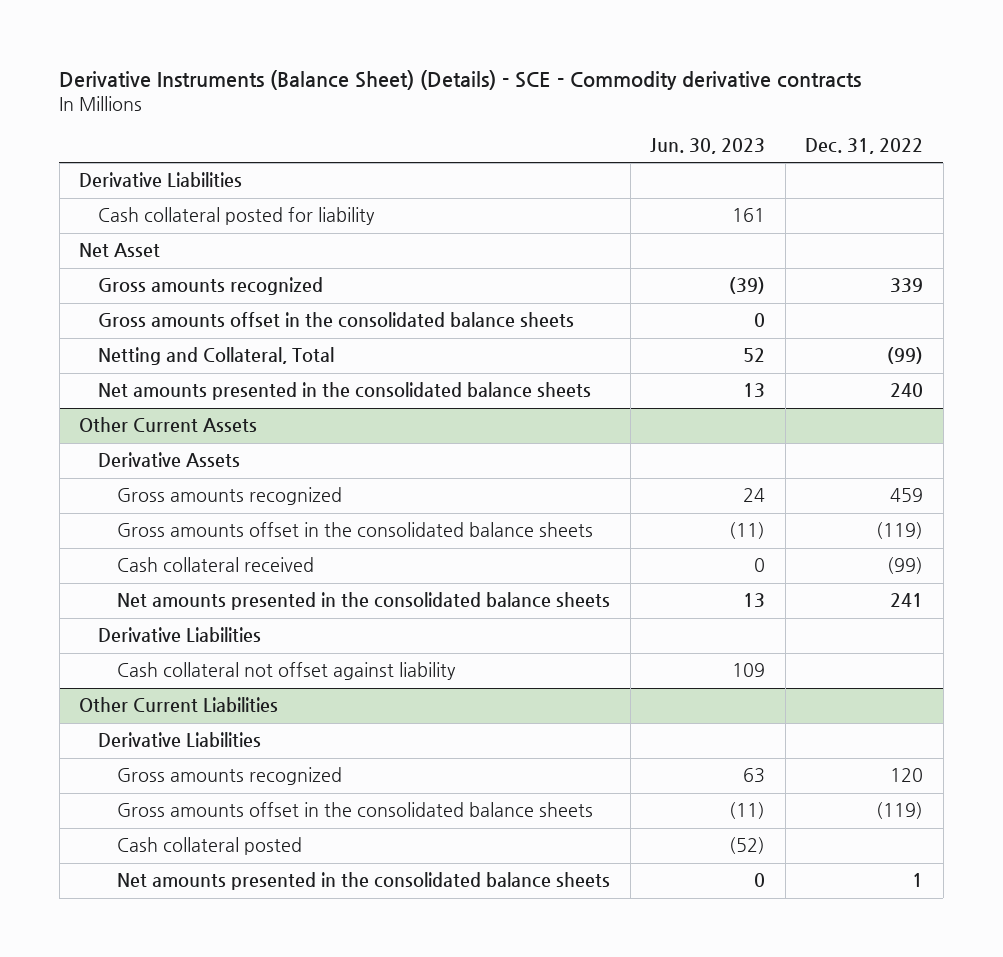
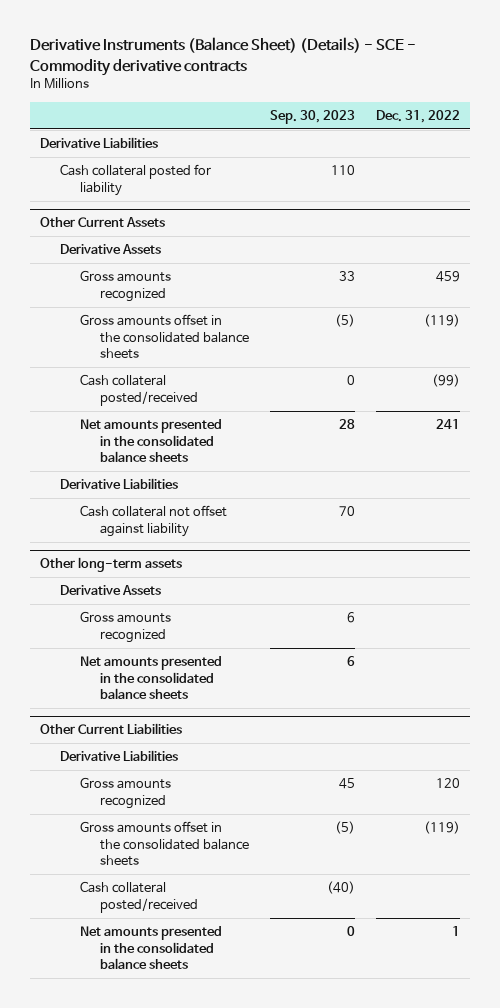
[650,137,766,154] Jun. 30, 2023 -> none
none -> [269,109,355,124] Sep. 30, 2023
[79,243,161,258] Net Asset -> none
[98,277,324,296] Gross amounts recognized -> none
[98,312,575,329] Gross amounts offset in the consolidated balance sheets -> none
[98,347,335,366] Netting and Collateral, Total -> none
[98,382,592,401] Net amounts presented in the consolidated balance sheets -> none
[117,557,315,573] Cash collateral received -> [79,374,198,406] Cash collateral posted/received
none -> [40,557,183,573] Other long-term assets
none -> [60,585,162,596] Derivative Assets
none -> [79,611,171,643] Gross amounts recognized
none -> [79,656,222,700] Net amounts presented in the consolidated balance sheets
[117,837,303,856] Cash collateral posted -> [79,881,198,913] Cash collateral posted/received

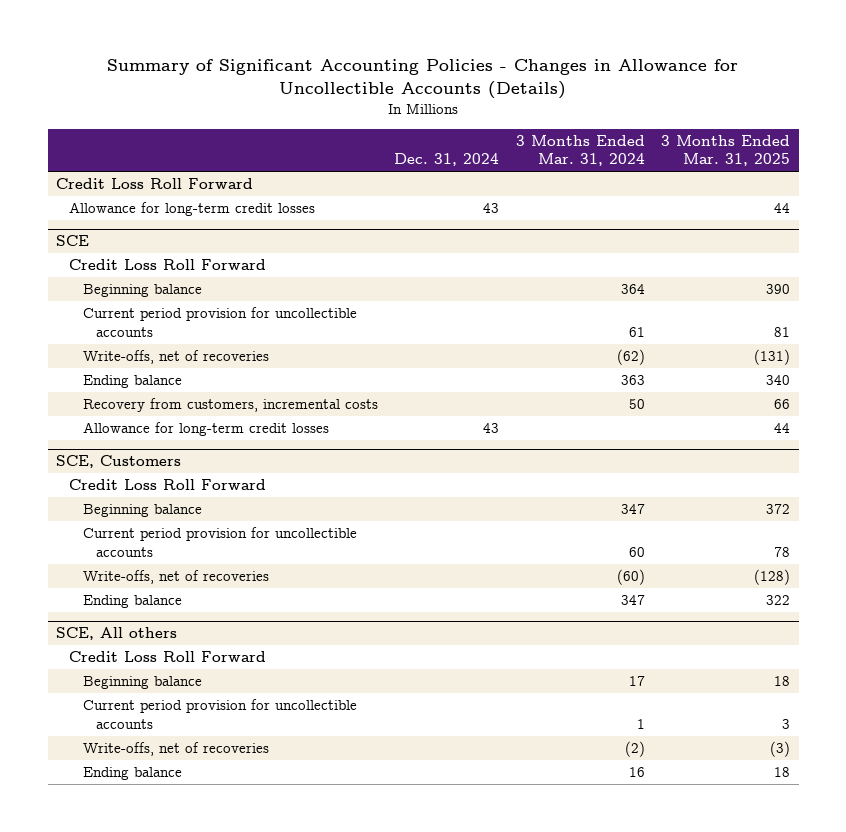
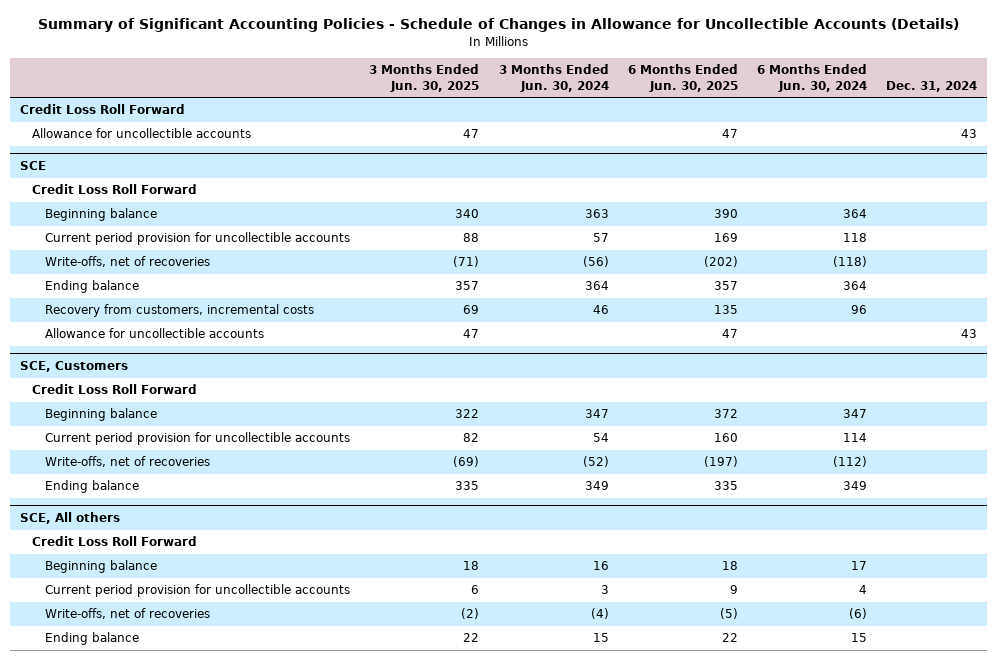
[107,58,739,99] Summary of Significant Accounting Policies - Changes in Allowance for Uncollectible Accounts (Details) -> [37,18,959,33] Summary of Significant Accounting Policies - Schedule of Changes in Allowance for Uncollectible Accounts (Details)
[515,135,645,167] 3 Months Ended Mar. 31, 2024 -> none
[661,135,791,167] 3 Months Ended Mar. 31, 2025 -> none
none -> [369,64,480,92] 3 Months Ended Jun. 30, 2025
none -> [498,64,609,92] 3 Months Ended Jun. 30, 2024
none -> [627,64,738,92] 6 Months Ended Jun. 30, 2025
none -> [757,64,868,92] 6 Months Ended Jun. 30, 2024
[69,202,316,217] Allowance for long-term credit losses -> [32,128,252,139] Allowance for uncollectible accounts
[82,422,329,437] Allowance for long-term credit losses -> [45,328,265,339] Allowance for uncollectible accounts

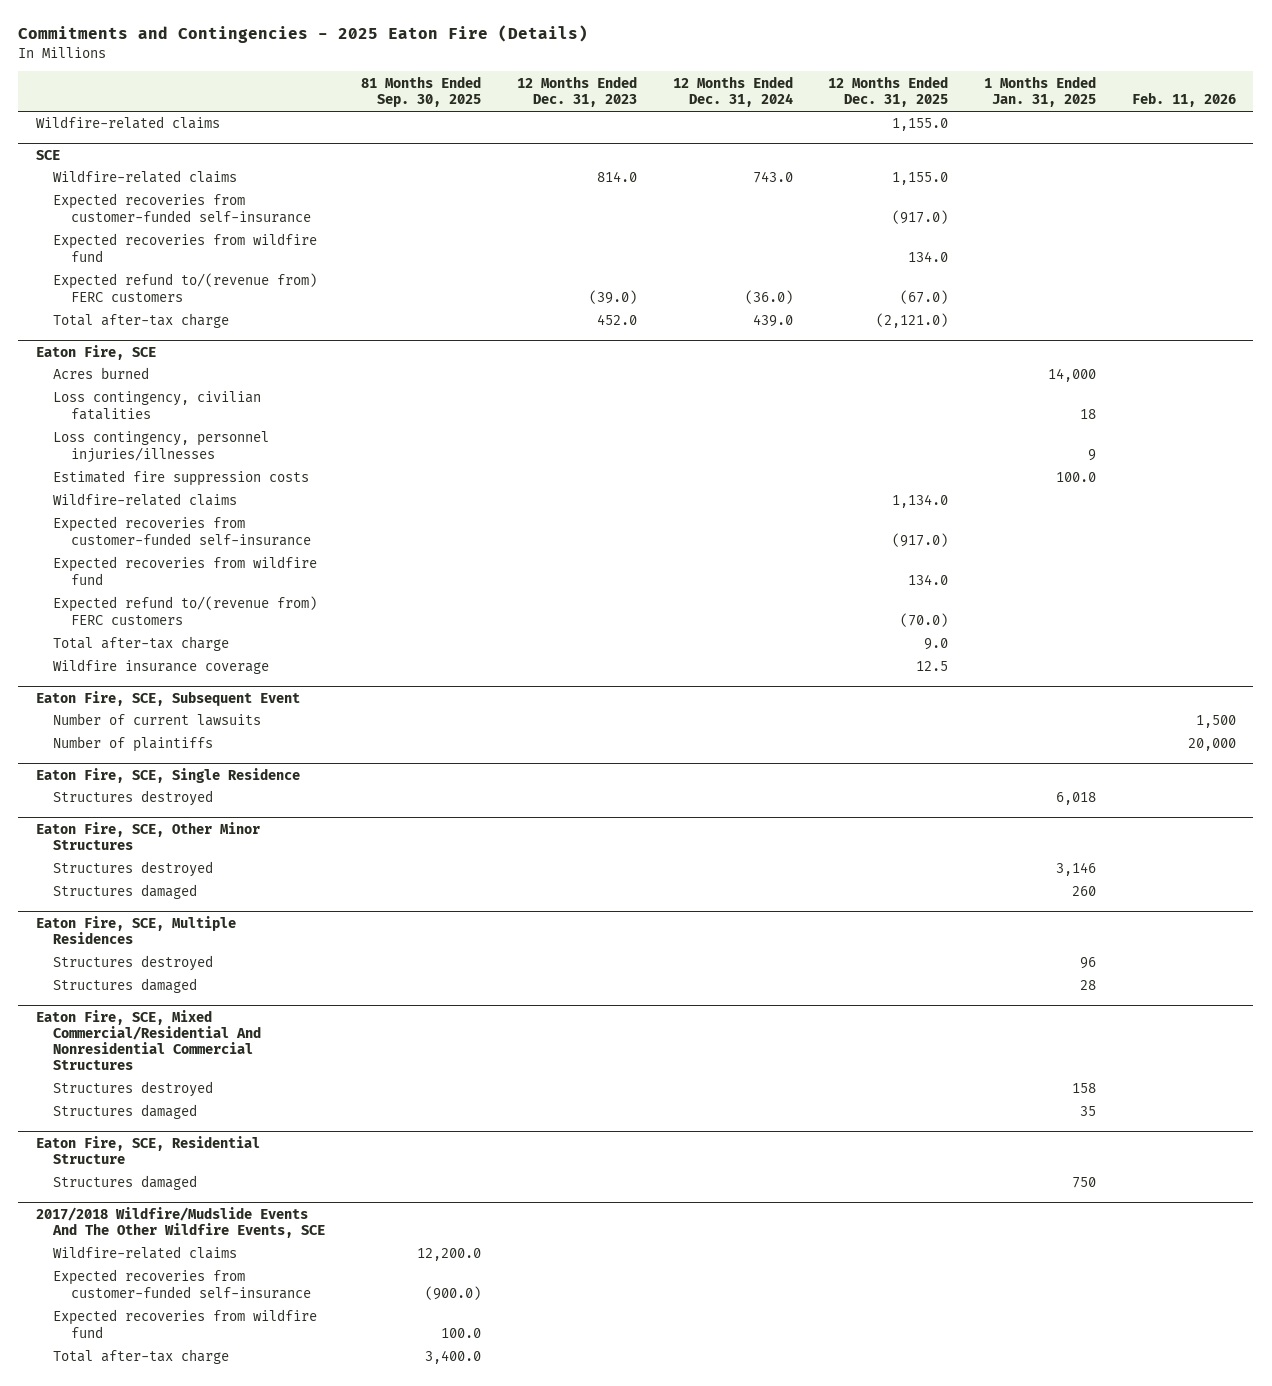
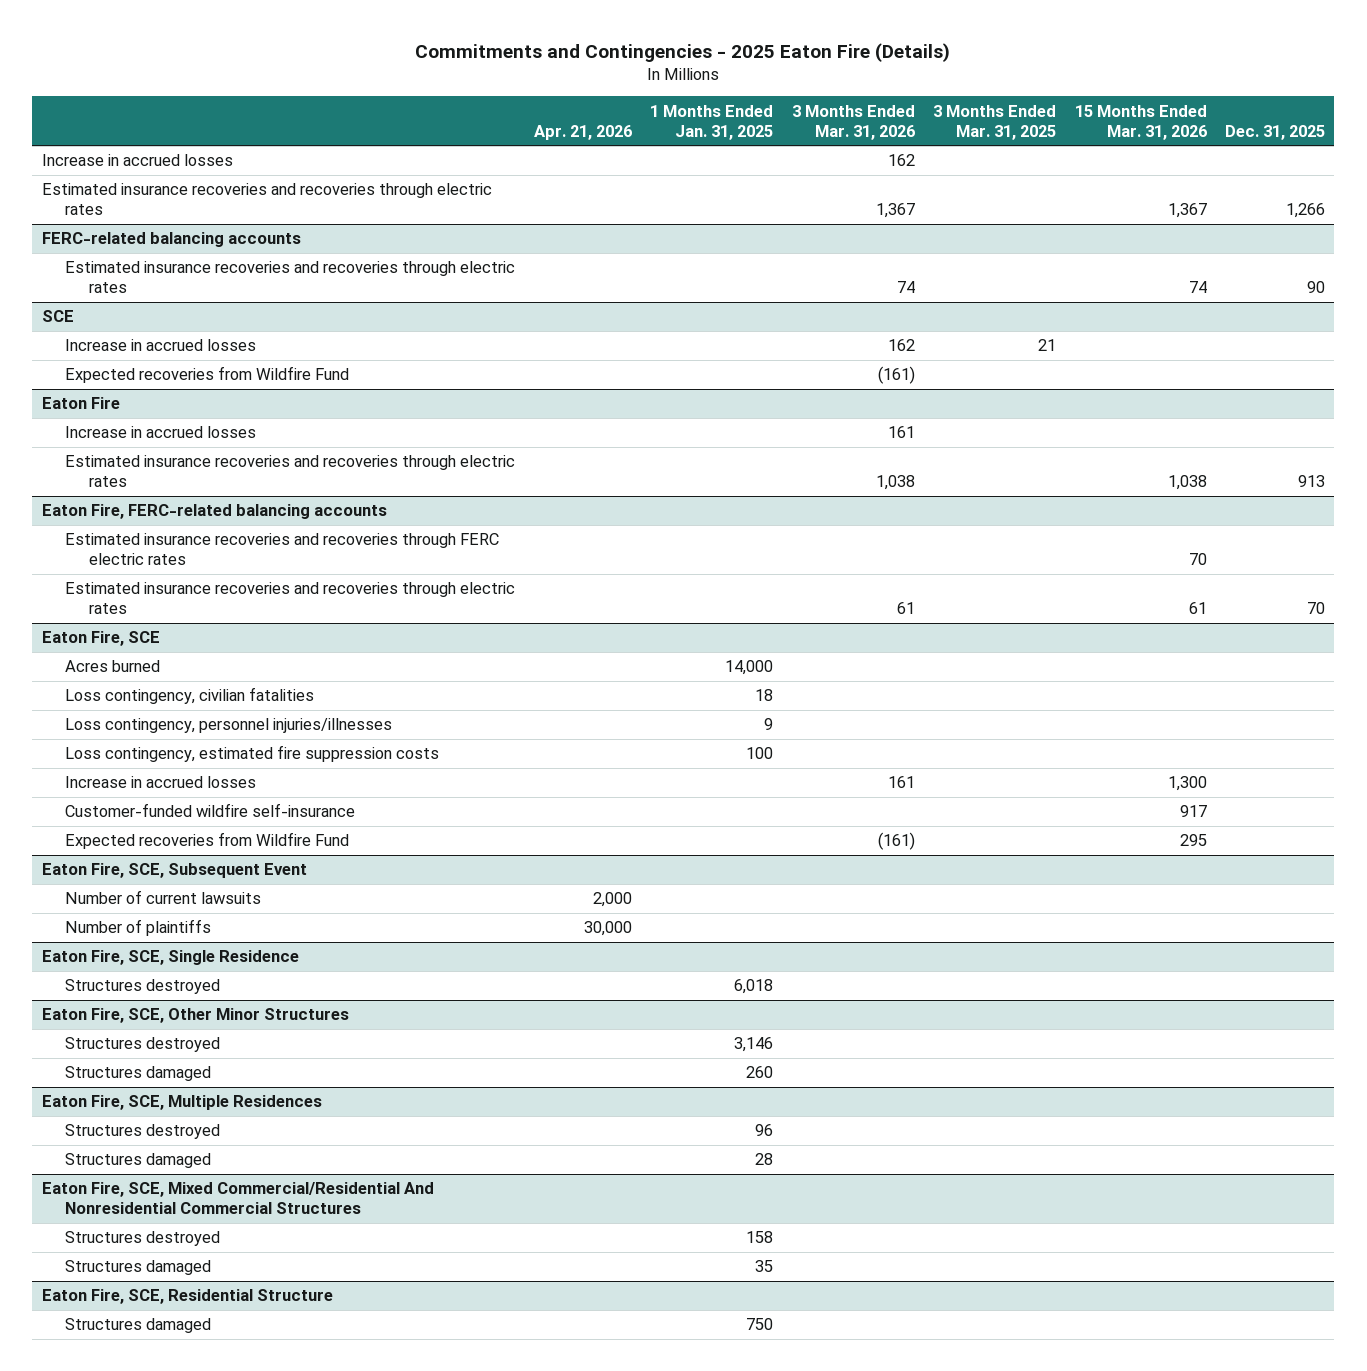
[361,75,482,108] 81 Months Ended Sep. 30, 2025 -> none
[516,75,637,108] 12 Months Ended Dec. 31, 2023 -> none
[672,75,793,108] 12 Months Ended Dec. 31, 2024 -> none
[828,75,949,108] 12 Months Ended Dec. 31, 2025 -> none
[1131,92,1236,108] Feb. 11, 2026 -> none
none -> [533,124,632,140] Apr. 21, 2026
none -> [791,104,915,140] 3 Months Ended Mar. 31, 2026
none -> [933,104,1057,140] 3 Months Ended Mar. 31, 2025
none -> [1074,104,1207,140] 15 Months Ended Mar. 31, 2026
none -> [1224,124,1325,140] Dec. 31, 2025
[36,116,221,130] Wildfire-related claims -> [41,154,233,167] Increase in accrued losses
none -> [41,183,492,216] Estimated insurance recoveries and recoveries through electric rates
none -> [41,232,301,248] FERC-related balancing accounts
none -> [65,261,516,294] Estimated insurance recoveries and recoveries through electric rates
[53,193,311,223] Expected recoveries from customer-funded self-insurance -> none
[53,273,318,302] Expected refund to/(revenue from) FERC customers -> none
[53,313,230,329] Total after-tax charge -> none
[53,170,238,184] Wildfire-related claims -> [65,339,257,352] Increase in accrued losses
[53,233,318,262] Expected recoveries from wildfire fund -> [65,366,350,384] Expected recoveries from Wildfire Fund
none -> [41,397,120,410] Eaton Fire
none -> [65,426,257,439] Increase in accrued losses
none -> [65,455,516,488] Estimated insurance recoveries and recoveries through electric rates
none -> [41,504,387,520] Eaton Fire, FERC-related balancing accounts
none -> [65,533,500,566] Estimated insurance recoveries and recoveries through FERC electric rates
none -> [65,582,516,615] Estimated insurance recoveries and recoveries through electric rates
[53,596,318,625] Expected refund to/(revenue from) FERC customers -> none
[53,636,230,652] Total after-tax charge -> none
[53,659,270,675] Wildfire insurance coverage -> none
[53,470,310,487] Estimated fire suppression costs -> [65,745,440,763] Loss contingency, estimated fire suppression costs
[1055,472,1096,483] 100.0 -> [746,747,774,760] 100
[53,493,238,507] Wildfire-related claims -> [65,776,257,789] Increase in accrued losses
[53,516,311,546] Expected recoveries from customer-funded self-insurance -> [65,803,356,818] Customer-funded wildfire self-insurance
[53,556,318,585] Expected recoveries from wildfire fund -> [65,832,350,850] Expected recoveries from Wildfire Fund
[36,1206,326,1238] 2017/2018 Wildfire/Mudslide Events And The Other Wildfire Events, SCE -> none
[53,1246,238,1260] Wildfire-related claims -> none
[53,1269,311,1299] Expected recoveries from customer-funded self-insurance -> none
[53,1309,318,1338] Expected recoveries from wildfire fund -> none
[53,1349,230,1365] Total after-tax charge -> none

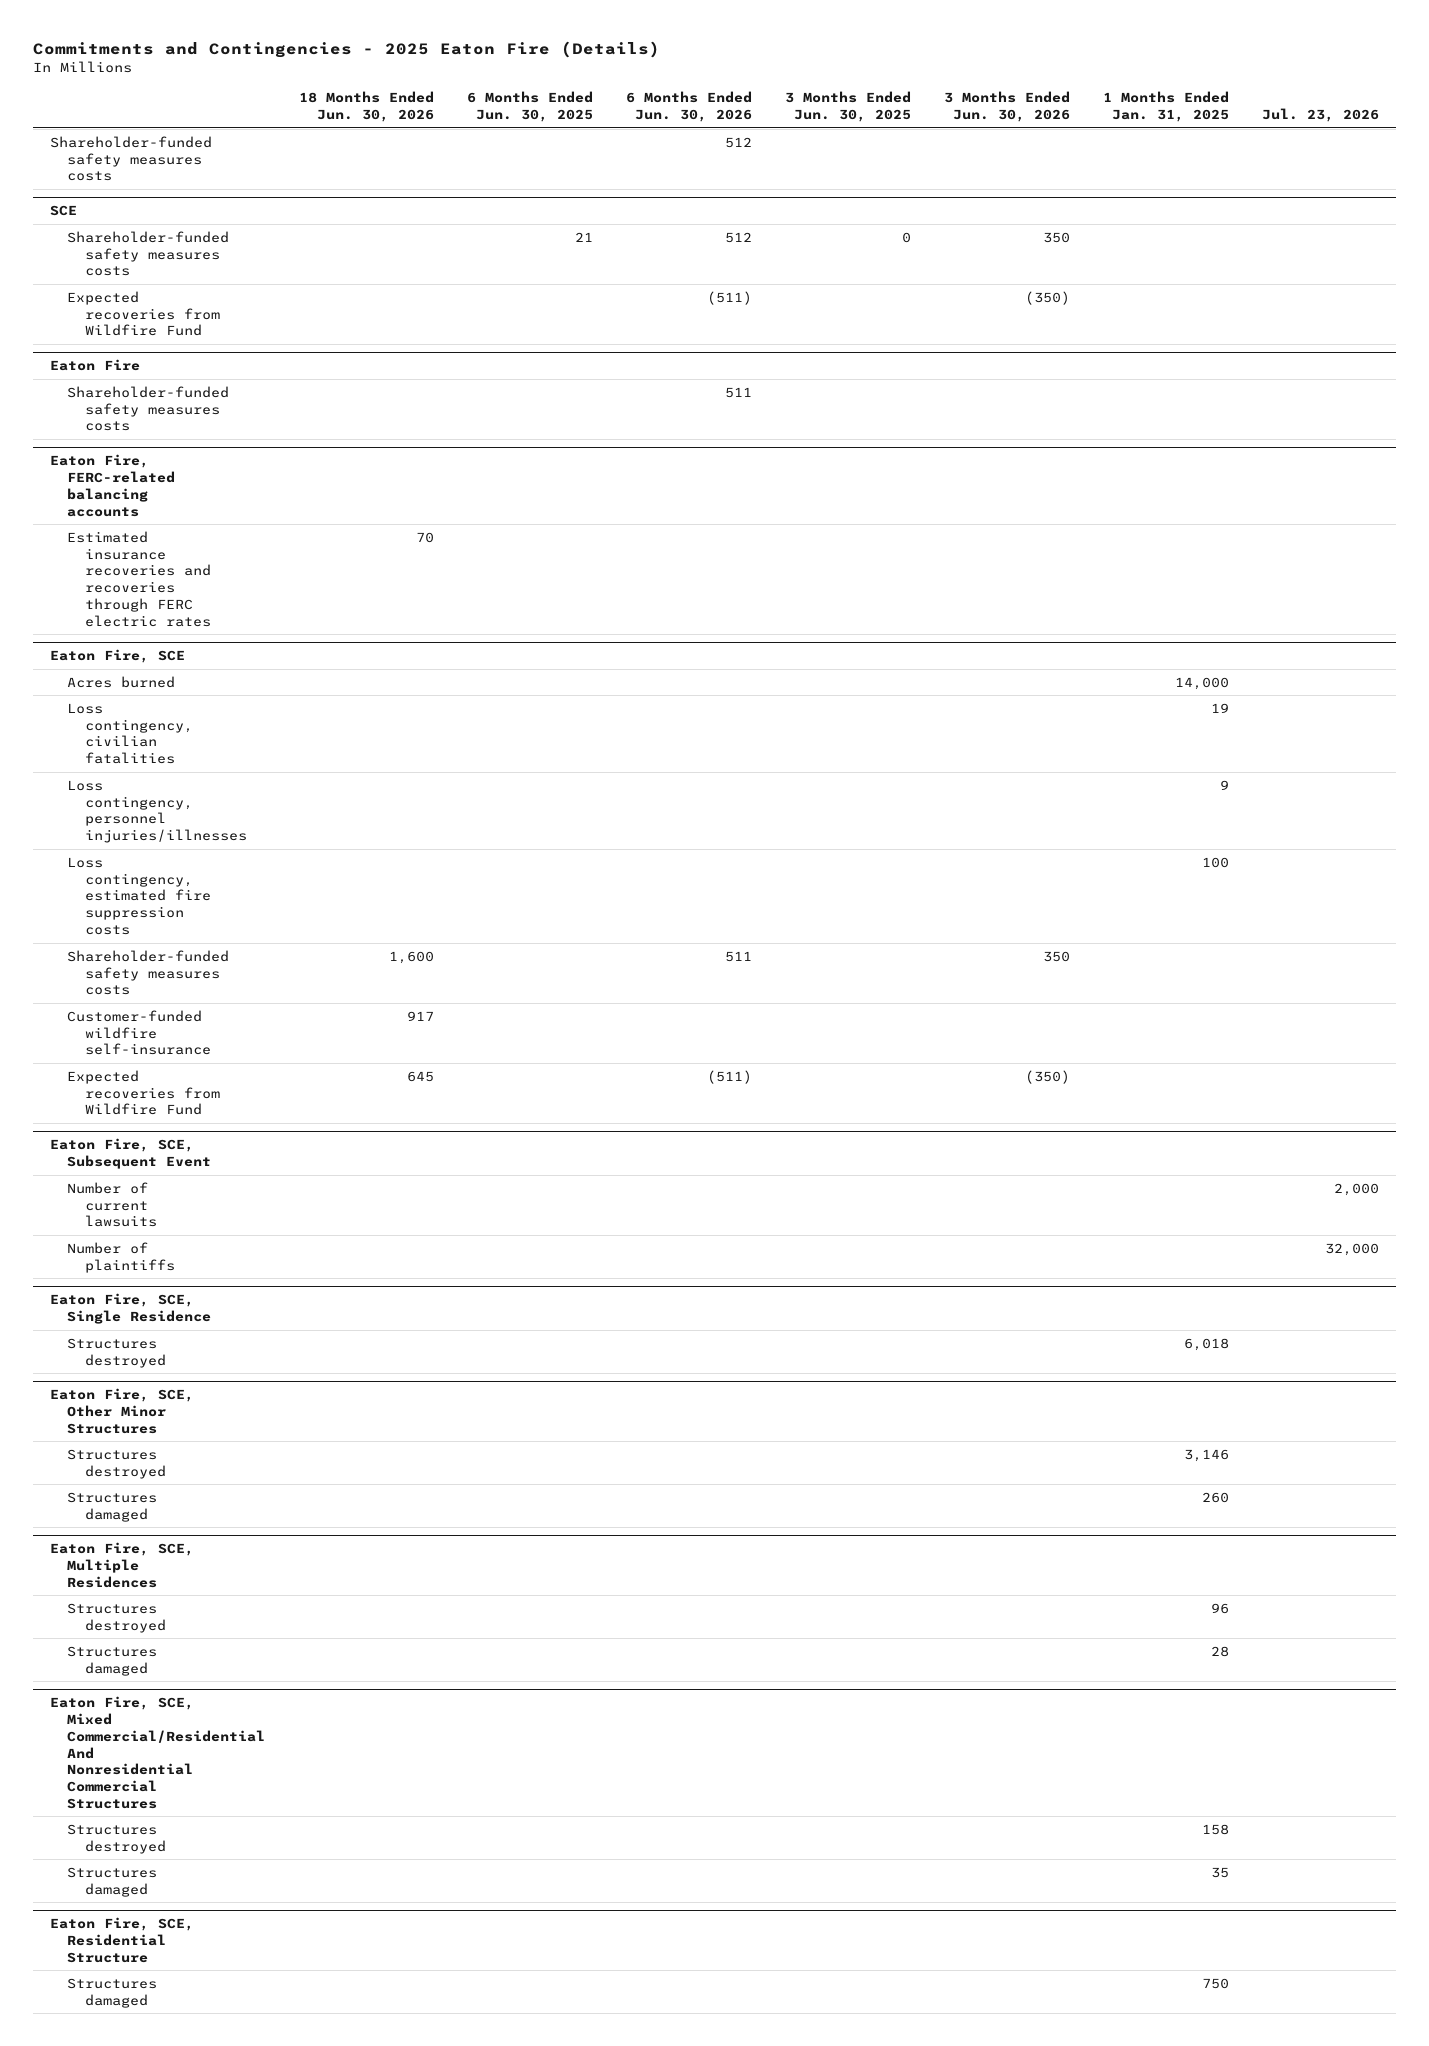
[533,124,632,140] Apr. 21, 2026 -> none
[791,104,915,140] 3 Months Ended Mar. 31, 2026 -> none
[933,104,1057,140] 3 Months Ended Mar. 31, 2025 -> none
[1074,104,1207,140] 15 Months Ended Mar. 31, 2026 -> none
[1224,124,1325,140] Dec. 31, 2025 -> none
none -> [298,91,434,123] 18 Months Ended Jun. 30, 2026
none -> [466,91,593,123] 6 Months Ended Jun. 30, 2025
none -> [625,91,752,123] 6 Months Ended Jun. 30, 2026
none -> [784,91,911,123] 3 Months Ended Jun. 30, 2025
none -> [943,91,1070,123] 3 Months Ended Jun. 30, 2026
none -> [1262,108,1380,123] Jul. 23, 2026
[41,154,233,167] Increase in accrued losses -> none
[41,183,492,216] Estimated insurance recoveries and recoveries through electric rates -> none
[41,232,301,248] FERC-related balancing accounts -> none
[65,261,516,294] Estimated insurance recoveries and recoveries through electric rates -> none
none -> [50,135,213,182] Shareholder-funded safety measures costs
[65,339,257,352] Increase in accrued losses -> none
none -> [67,230,230,277] Shareholder-funded safety measures costs
[65,426,257,439] Increase in accrued losses -> none
[65,455,516,488] Estimated insurance recoveries and recoveries through electric rates -> none
none -> [67,385,230,432] Shareholder-funded safety measures costs
[65,582,516,615] Estimated insurance recoveries and recoveries through electric rates -> none
[755,689,774,702] 18 -> [1211,702,1230,713] 19
[65,776,257,789] Increase in accrued losses -> none
none -> [67,949,230,996] Shareholder-funded safety measures costs

